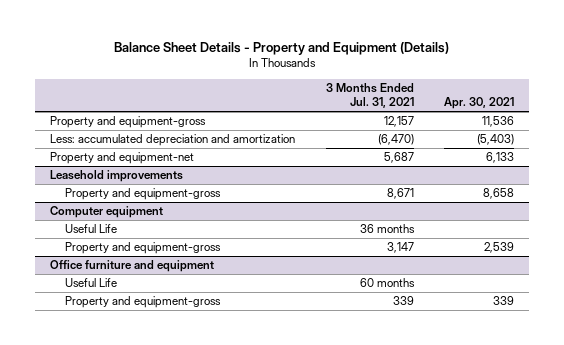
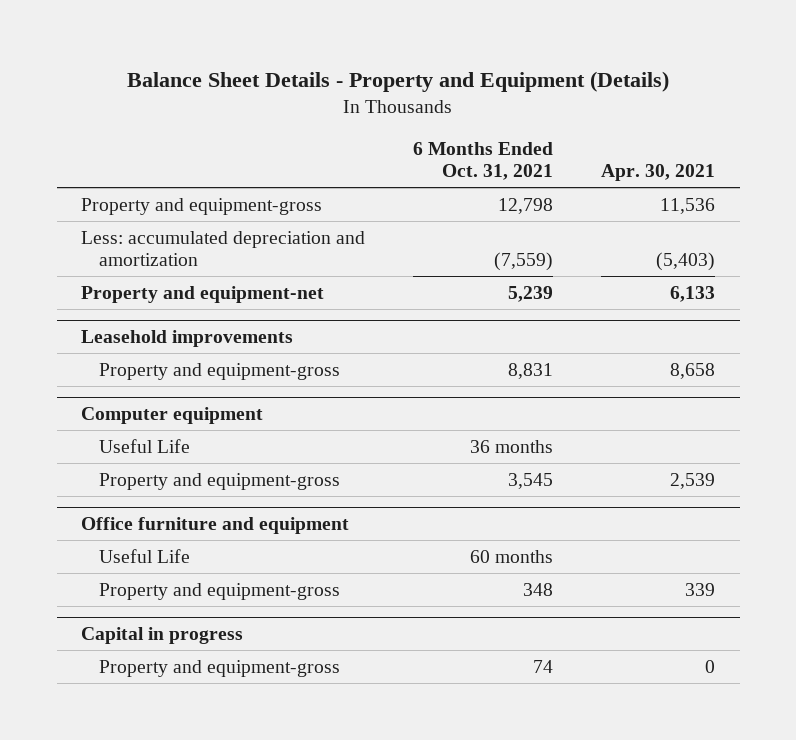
[325,82,414,109] 3 Months Ended Jul. 31, 2021 -> none
none -> [413,141,554,181] 6 Months Ended Oct. 31, 2021
none -> [80,626,243,644] Capital in progress
none -> [98,659,340,677] Property and equipment-gross

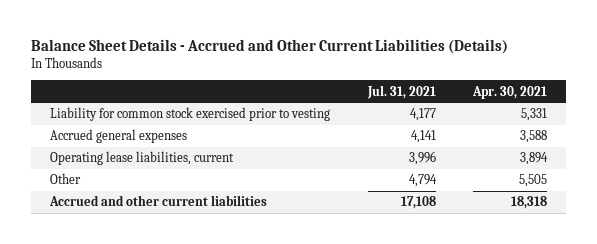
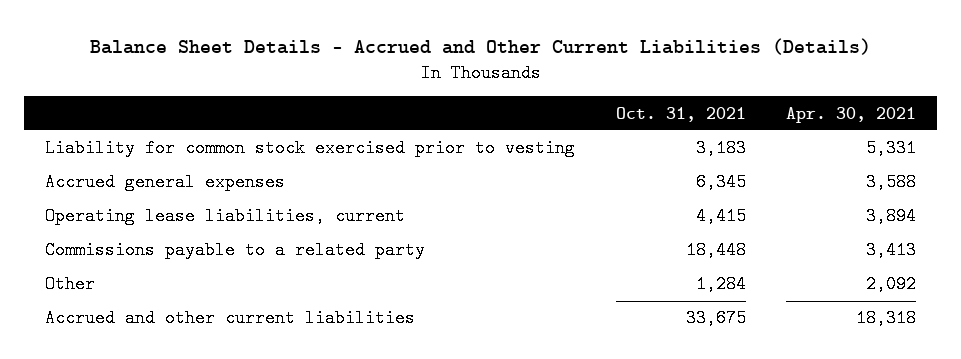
[366,84,436,99] Jul. 31, 2021 -> none
none -> [615,106,746,122] Oct. 31, 2021
none -> [44,241,425,260] Commissions payable to a related party
[519,174,548,188] 5,505 -> [866,275,917,294] 2,092

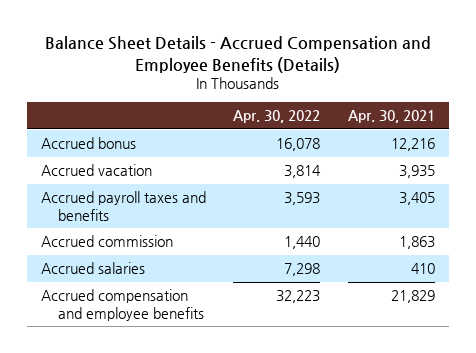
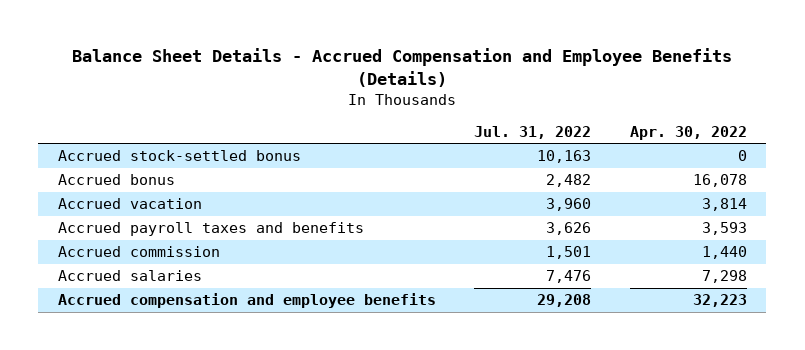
[347,110,435,124] Apr. 30, 2021 -> none
none -> [474,125,592,139] Jul. 31, 2022
none -> [57,150,301,162] Accrued stock-settled bonus

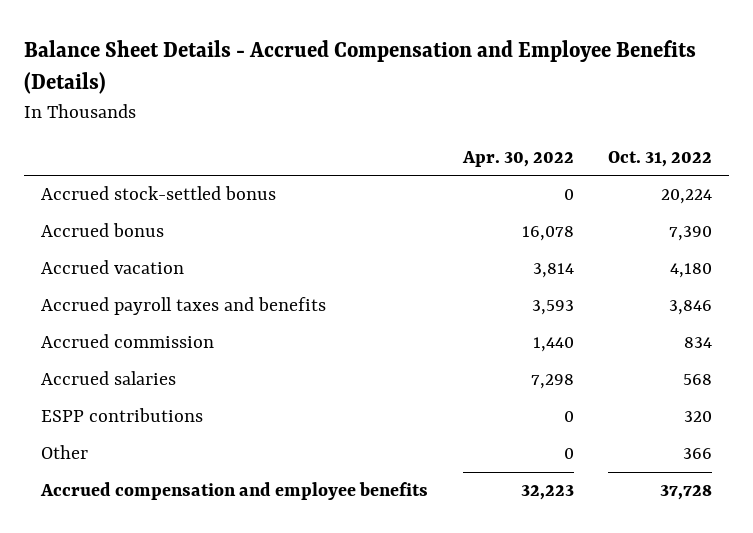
[474,125,592,139] Jul. 31, 2022 -> none
none -> [607,150,712,167] Oct. 31, 2022
none -> [41,408,204,423] ESPP contributions
none -> [41,445,89,460] Other

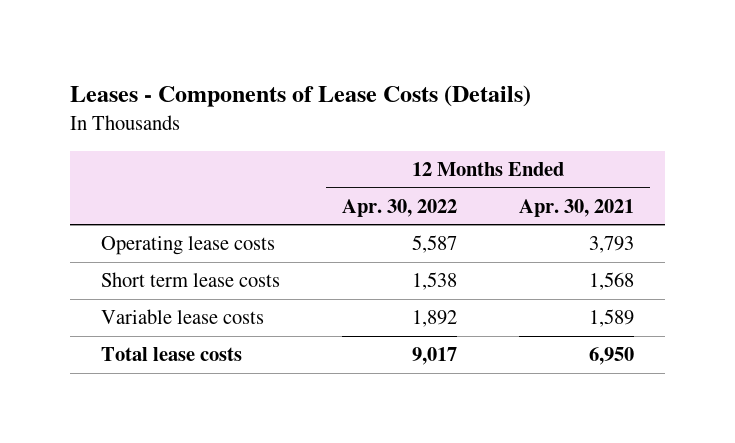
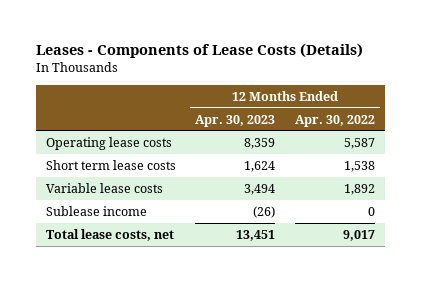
[519,198,635,217] Apr. 30, 2021 -> none
none -> [195,114,276,127] Apr. 30, 2023
none -> [45,205,147,216] Sublease income
[100,347,242,362] Total lease costs -> [45,228,174,241] Total lease costs, net

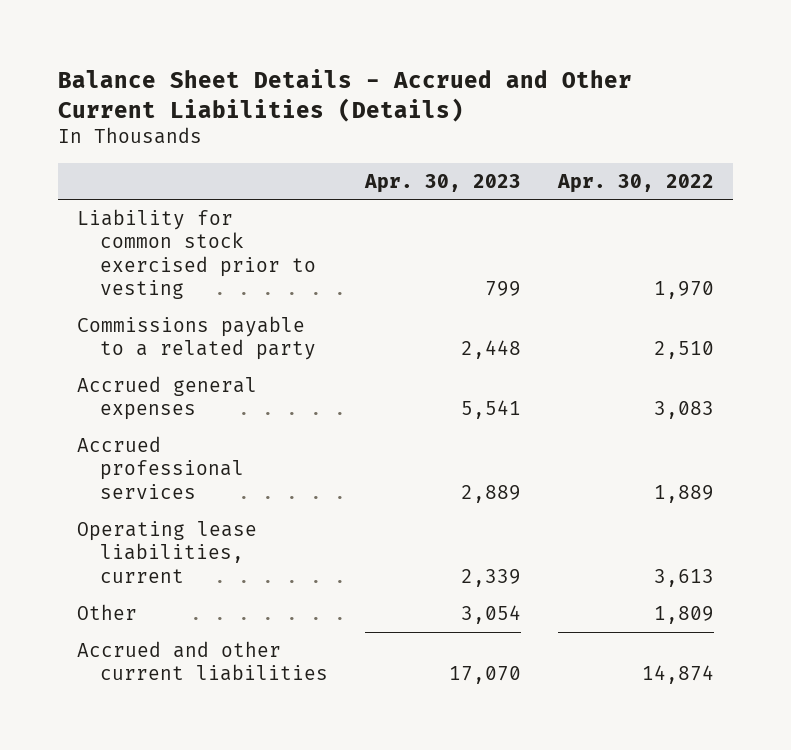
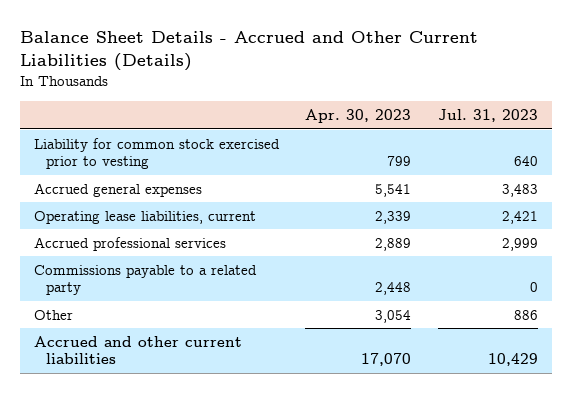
[557,173,715,193] Apr. 30, 2022 -> none
none -> [438,109,539,123] Jul. 31, 2023
[76,436,244,499] Accrued professional services -> [33,236,226,251] Accrued professional services
[76,316,316,361] Commissions payable to a related party -> [33,264,257,296] Commissions payable to a related party

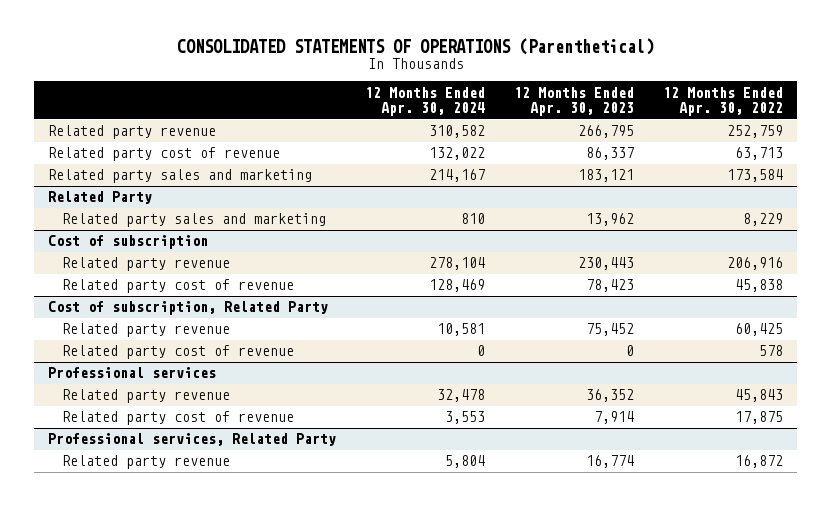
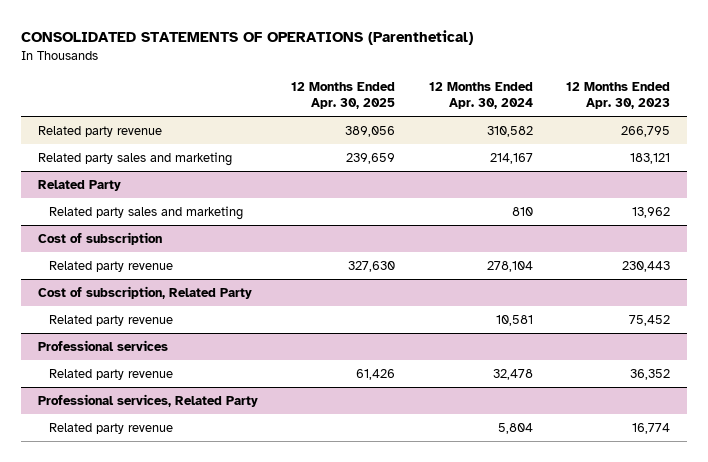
[662,86,783,117] 12 Months Ended Apr. 30, 2022 -> none
none -> [291,81,396,110] 12 Months Ended Apr. 30, 2025
[48,147,281,162] Related party cost of revenue -> none
[61,279,294,294] Related party cost of revenue -> none
[61,345,294,360] Related party cost of revenue -> none
[61,411,294,426] Related party cost of revenue -> none

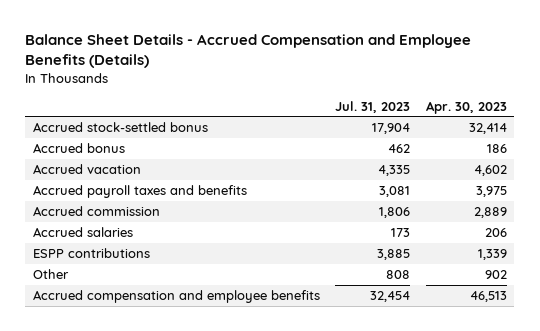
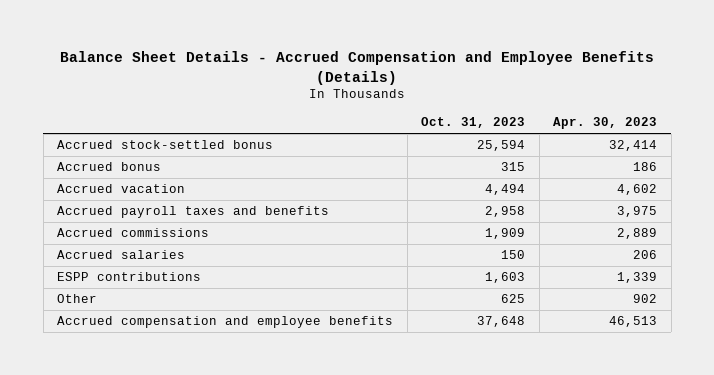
[335,100,411,113] Jul. 31, 2023 -> none
none -> [421,117,526,129] Oct. 31, 2023
[32,205,160,216] Accrued commission -> [57,228,210,238] Accrued commissions

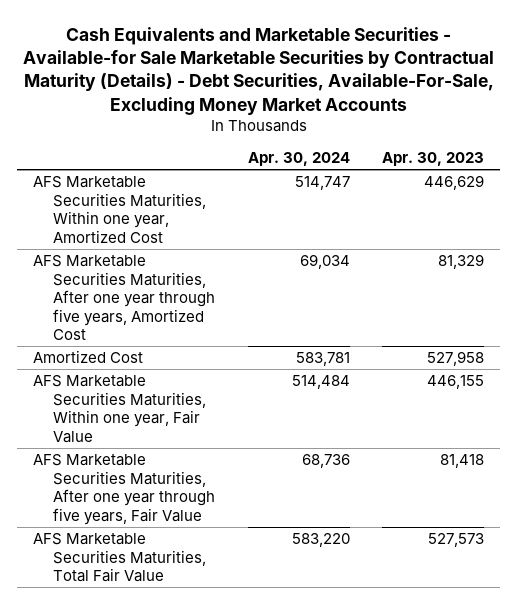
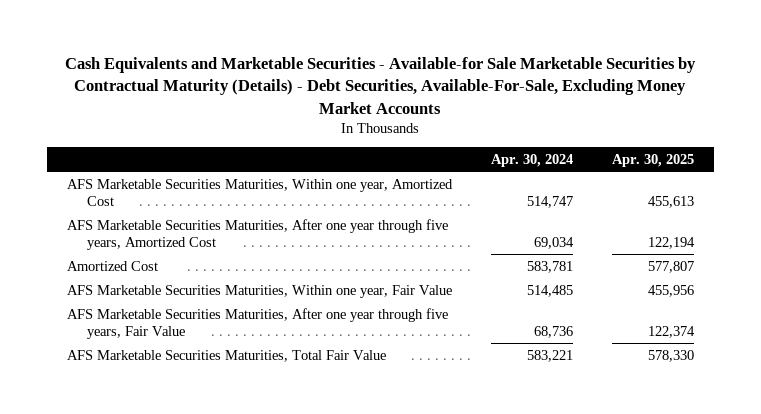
[382,152,485,167] Apr. 30, 2023 -> none
none -> [612,153,695,167] Apr. 30, 2025
[291,375,350,390] 514,484 -> [526,284,573,297] 514,485
[291,533,350,548] 583,220 -> [526,349,573,362] 583,221

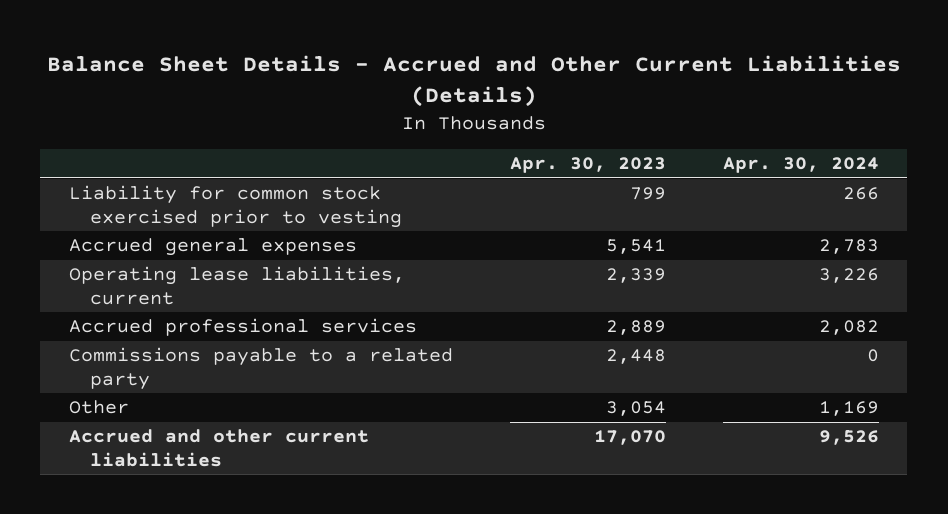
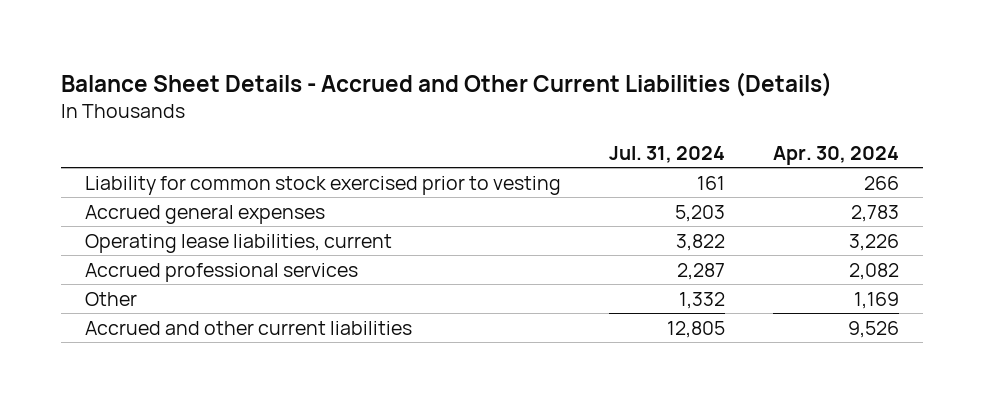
[509,157,666,174] Apr. 30, 2023 -> none
none -> [608,145,725,163] Jul. 31, 2024
[68,347,453,390] Commissions payable to a related party -> none

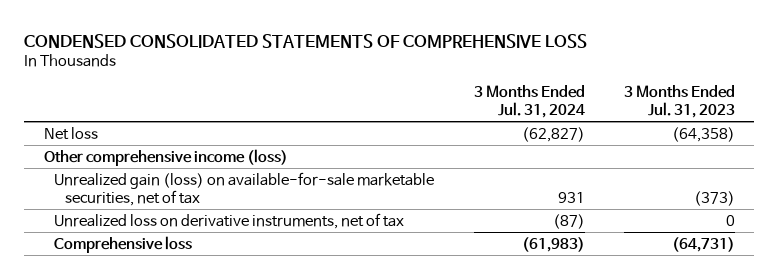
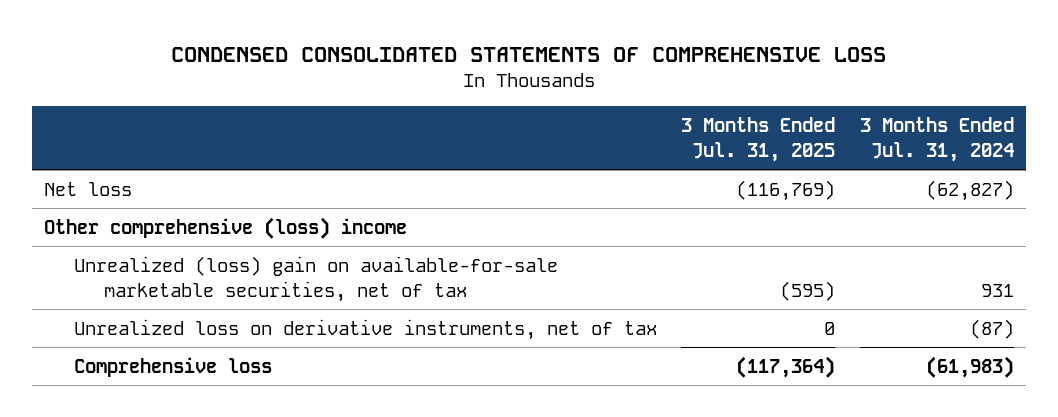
[623,84,735,118] 3 Months Ended Jul. 31, 2023 -> none
none -> [681,117,836,163] 3 Months Ended Jul. 31, 2025
[44,148,289,166] Other comprehensive income (loss) -> [44,216,408,239] Other comprehensive (loss) income
[54,171,435,206] Unrealized gain (loss) on available-for-sale marketable securities, net of tax -> [74,255,559,302] Unrealized (loss) gain on available-for-sale marketable securities, net of tax

